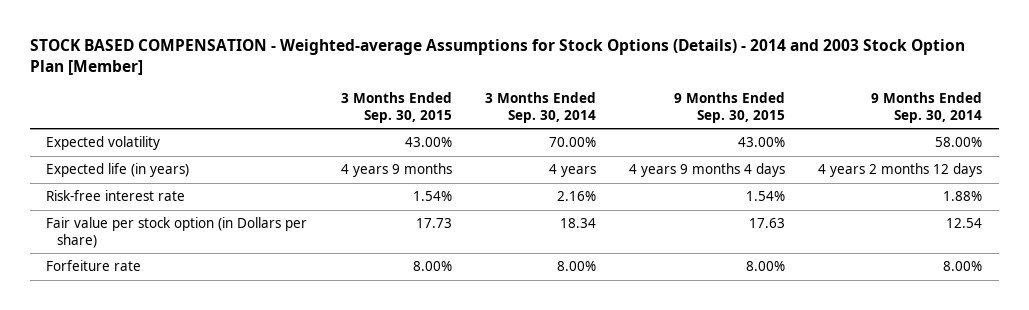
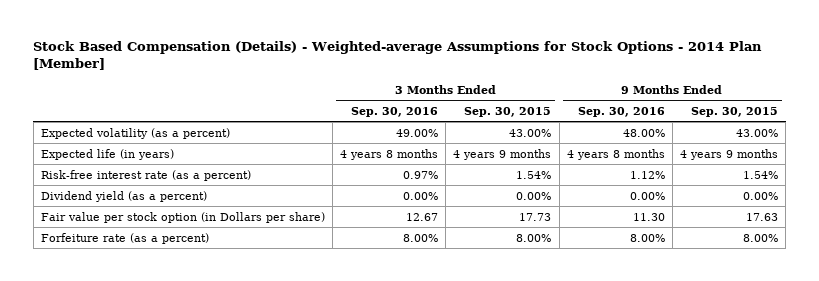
[29,38,965,75] STOCK BASED COMPENSATION - Weighted-average Assumptions for Stock Options (Details) - 2014 and 2003 Stock Option Plan [Member] -> [33,40,763,71] Stock Based Compensation (Details) - Weighted-average Assumptions for Stock Options - 2014 Plan [Member]
[484,92,596,123] 3 Months Ended Sep. 30, 2014 -> none
[871,92,983,123] 9 Months Ended Sep. 30, 2014 -> none
none -> [351,106,439,117] Sep. 30, 2016
none -> [577,106,665,117] Sep. 30, 2016
[46,136,161,151] Expected volatility -> [41,127,231,139] Expected volatility (as a percent)
[629,163,786,178] 4 years 9 months 4 days -> [679,148,778,160] 4 years 9 months
[46,190,186,202] Risk-free interest rate -> [41,169,252,181] Risk-free interest rate (as a percent)
none -> [41,190,208,202] Dividend yield (as a percent)
[46,260,142,272] Forfeiture rate -> [41,232,210,244] Forfeiture rate (as a percent)

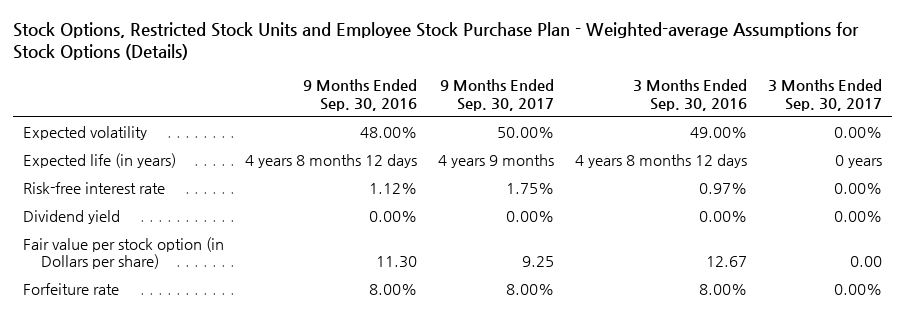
[33,40,763,71] Stock Based Compensation (Details) - Weighted-average Assumptions for Stock Options - 2014 Plan [Member] -> [12,21,859,61] Stock Options, Restricted Stock Units and Employee Stock Purchase Plan - Weighted-average Assumptions for Stock Options (Details)
[464,106,552,117] Sep. 30, 2015 -> none
[690,106,778,117] Sep. 30, 2015 -> none
none -> [440,79,555,111] 9 Months Ended Sep. 30, 2017
none -> [768,79,883,111] 3 Months Ended Sep. 30, 2017
[41,127,231,139] Expected volatility (as a percent) -> [23,125,148,140] Expected volatility
[340,148,439,160] 4 years 8 months -> [575,153,748,168] 4 years 8 months 12 days
[566,148,665,160] 4 years 8 months -> [245,153,418,168] 4 years 8 months 12 days
[41,169,252,181] Risk-free interest rate (as a percent) -> [23,181,166,194] Risk-free interest rate
[41,190,208,202] Dividend yield (as a percent) -> [23,209,121,224] Dividend yield
[41,232,210,244] Forfeiture rate (as a percent) -> [23,282,120,295] Forfeiture rate

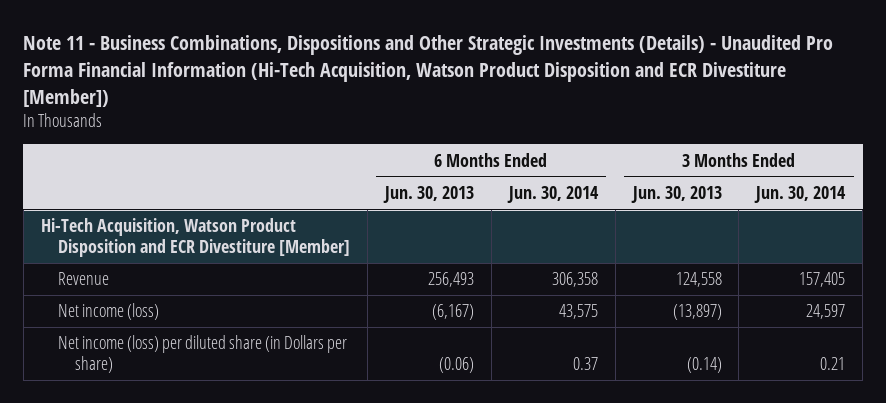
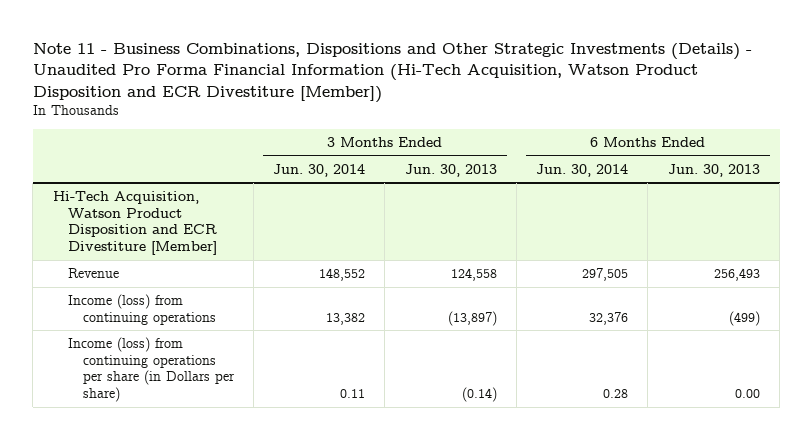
[551,272,598,288] 306,358 -> [582,268,629,282] 297,505
[799,272,846,288] 157,405 -> [319,268,366,282] 148,552
[58,303,160,321] Net income (loss) -> [67,294,216,325] Income (loss) from continuing operations
[431,304,474,321] (6,167) -> [728,310,760,326] (499)
[558,304,598,320] 43,575 -> [589,311,629,325] 32,376
[806,304,846,320] 24,597 -> [326,312,366,325] 13,382
[58,335,348,373] Net income (loss) per diluted share (in Dollars per share) -> [67,337,235,403] Income (loss) from continuing operations per share (in Dollars per share)
[438,356,474,373] (0.06) -> [734,389,760,399] 0.00
[572,356,598,370] 0.37 -> [603,389,629,399] 0.28
[820,356,846,370] 0.21 -> [340,389,366,399] 0.11

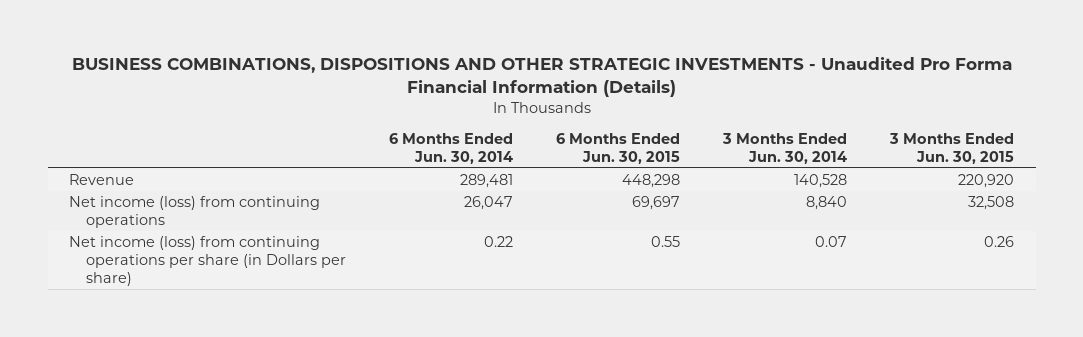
[32,43,752,103] Note 11 - Business Combinations, Dispositions and Other Strategic Investments (Details) - Unaudited Pro Forma Financial Information (Hi-Tech Acquisition, Watson Product Disposition and ECR Divestiture [Member]) -> [71,57,1012,98] BUSINESS COMBINATIONS, DISPOSITIONS AND OTHER STRATEGIC INVESTMENTS - Unaudited Pro Forma Financial Information (Details)
[404,163,497,177] Jun. 30, 2013 -> none
[667,163,760,177] Jun. 30, 2013 -> none
none -> [556,132,681,164] 6 Months Ended Jun. 30, 2015
none -> [889,132,1015,164] 3 Months Ended Jun. 30, 2015
[52,191,217,256] Hi-Tech Acquisition, Watson Product Disposition and ECR Divestiture [Member] -> none
[319,268,366,282] 148,552 -> [794,174,848,189] 140,528
[582,268,629,282] 297,505 -> [459,174,513,189] 289,481
[67,294,216,325] Income (loss) from continuing operations -> [69,196,321,229] Net income (loss) from continuing operations
[326,312,366,325] 13,382 -> [806,196,848,211] 8,840
[589,311,629,325] 32,376 -> [463,196,513,211] 26,047
[67,337,235,403] Income (loss) from continuing operations per share (in Dollars per share) -> [69,236,346,287] Net income (loss) from continuing operations per share (in Dollars per share)
[340,389,366,399] 0.11 -> [815,236,848,248] 0.07
[603,389,629,399] 0.28 -> [483,236,513,248] 0.22

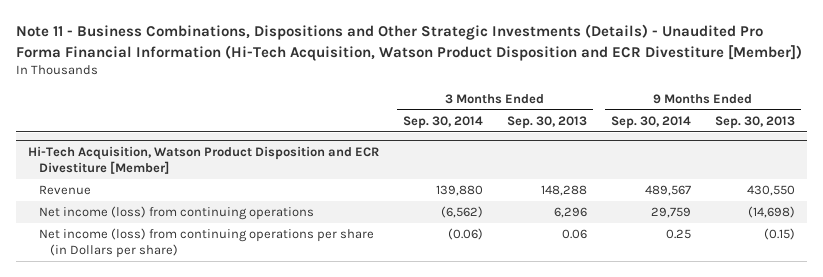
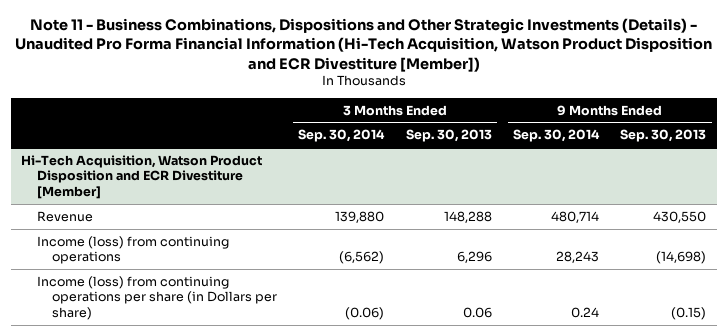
[645,185,692,197] 489,567 -> [551,210,600,223] 480,714
[39,206,315,221] Net income (loss) from continuing operations -> [36,235,229,265] Income (loss) from continuing operations
[651,207,692,219] 29,759 -> [556,251,600,264] 28,243
[39,228,375,259] Net income (loss) from continuing operations per share (in Dollars per share) -> [36,275,278,321] Income (loss) from continuing operations per share (in Dollars per share)
[666,229,692,240] 0.25 -> [571,307,600,319] 0.24

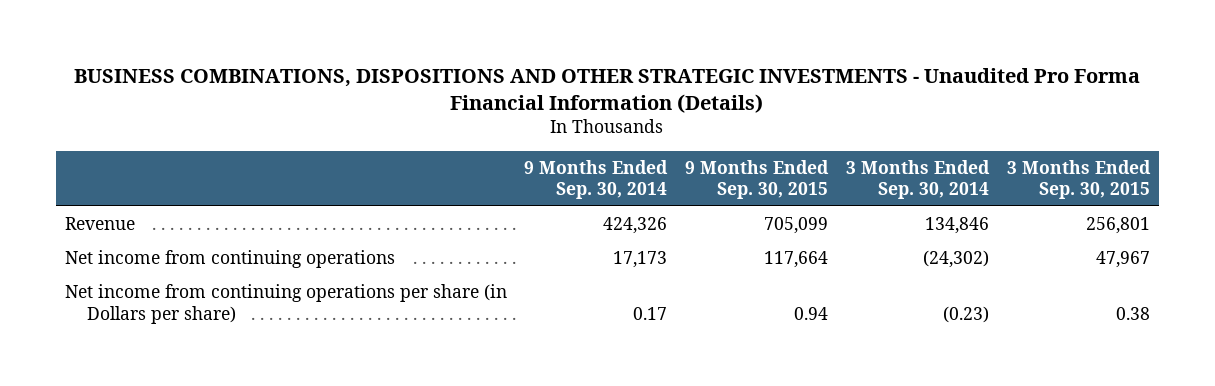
[14,17,712,72] Note 11 - Business Combinations, Dispositions and Other Strategic Investments (Details) - Unaudited Pro Forma Financial Information (Hi-Tech Acquisition, Watson Product Disposition and ECR Divestiture [Member]) -> [74,67,1141,113] BUSINESS COMBINATIONS, DISPOSITIONS AND OTHER STRATEGIC INVESTMENTS - Unaudited Pro Forma Financial Information (Details)
[405,129,492,143] Sep. 30, 2013 -> none
[620,129,707,143] Sep. 30, 2013 -> none
none -> [685,159,830,200] 9 Months Ended Sep. 30, 2015
none -> [1006,159,1151,200] 3 Months Ended Sep. 30, 2015
[21,154,263,200] Hi-Tech Acquisition, Watson Product Disposition and ECR Divestiture [Member] -> none
[335,210,385,223] 139,880 -> [925,217,990,235] 134,846
[551,210,600,223] 480,714 -> [603,217,668,235] 424,326
[36,235,229,265] Income (loss) from continuing operations -> [64,250,395,269] Net income from continuing operations
[339,251,385,265] (6,562) -> [923,250,990,269] (24,302)
[556,251,600,264] 28,243 -> [613,251,668,269] 17,173
[36,275,278,321] Income (loss) from continuing operations per share (in Dollars per share) -> [64,284,507,324] Net income from continuing operations per share (in Dollars per share)
[345,307,385,321] (0.06) -> [943,305,990,323] (0.23)
[571,307,600,319] 0.24 -> [633,306,668,320] 0.17

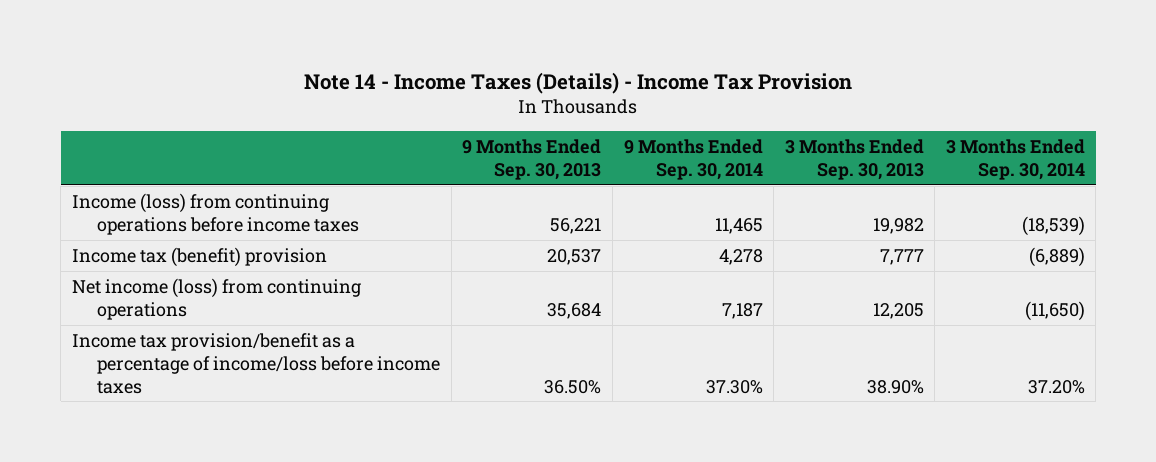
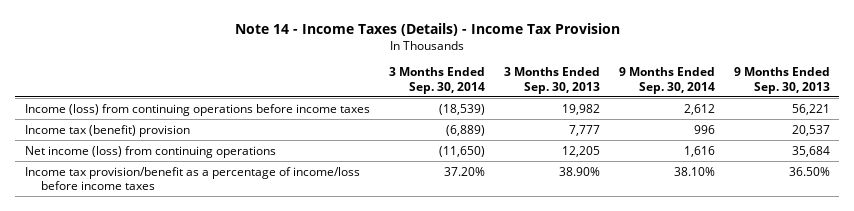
[714,217,763,234] 11,465 -> [683,103,715,115] 2,612
[718,248,763,265] 4,278 -> [693,124,715,134] 996
[721,302,763,319] 7,187 -> [683,145,715,157] 1,616
[705,379,763,394] 37.30% -> [673,166,715,176] 38.10%

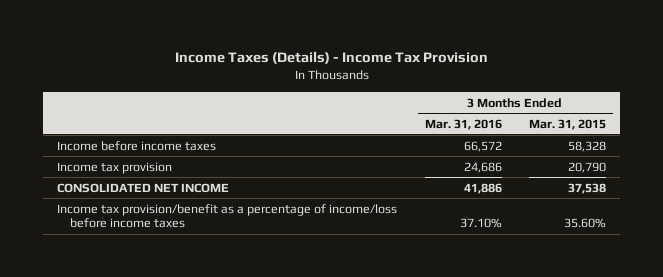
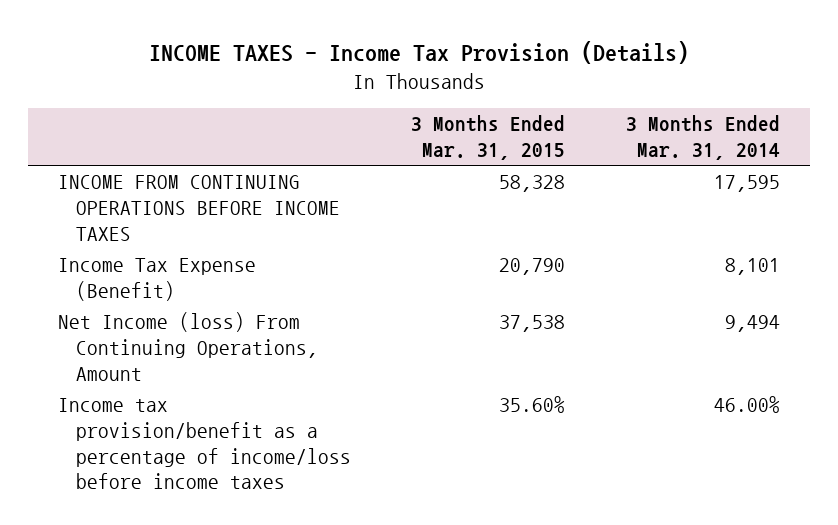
[174,51,488,65] Income Taxes (Details) - Income Tax Provision -> [148,40,689,64] INCOME TAXES - Income Tax Provision (Details)
[424,118,502,130] Mar. 31, 2016 -> none
none -> [625,115,780,161] 3 Months Ended Mar. 31, 2014
[56,140,216,151] Income before income taxes -> [57,175,341,241] INCOME FROM CONTINUING OPERATIONS BEFORE INCOME TAXES
[56,161,172,174] Income tax provision -> [57,258,256,301] Income Tax Expense (Benefit)
[56,182,229,193] CONSOLIDATED NET INCOME -> [57,312,319,381] Net Income (loss) From Continuing Operations, Amount

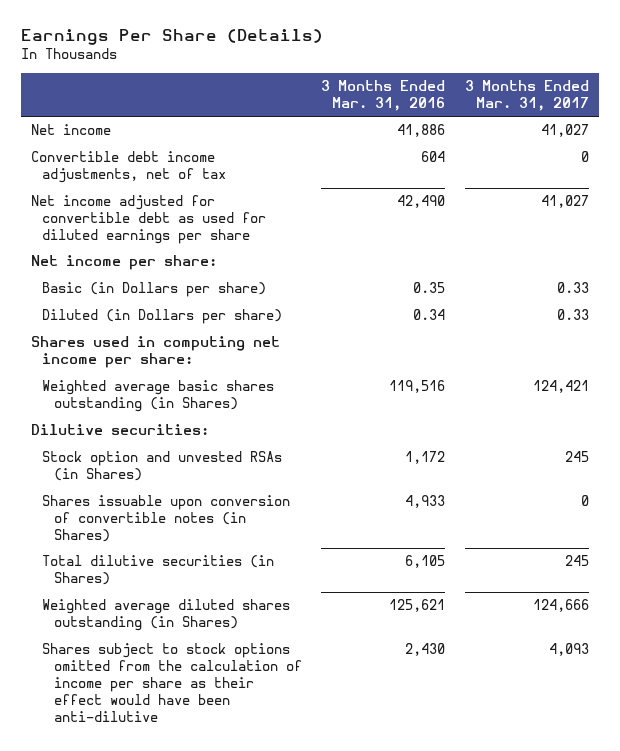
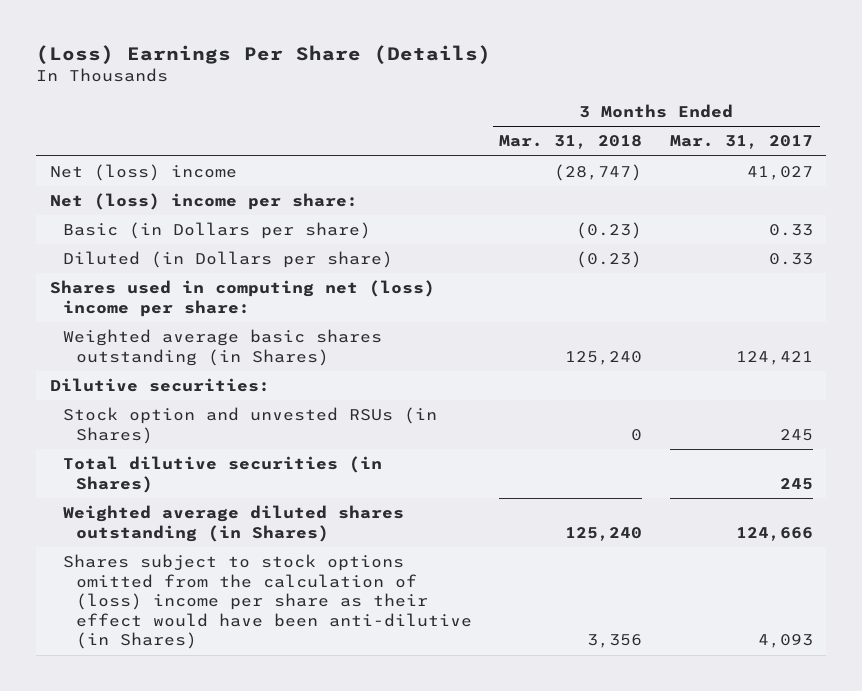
[20,29,323,46] Earnings Per Share (Details) -> [35,45,491,65] (Loss) Earnings Per Share (Details)
[321,80,446,112] 3 Months Ended Mar. 31, 2016 -> none
none -> [499,135,643,150] Mar. 31, 2018
[30,151,227,184] Convertible debt income adjustments, net of tax -> none
[30,195,267,245] Net income adjusted for convertible debt as used for diluted earnings per share -> none
[30,124,111,136] Net income -> [49,164,237,182] Net (loss) income
[30,255,217,271] Net income per share: -> [49,193,358,211] Net (loss) income per share:
[30,336,280,369] Shares used in computing net income per share: -> [49,280,435,317] Shares used in computing net (loss) income per share:
[42,495,291,543] Shares issuable upon conversion of convertible notes (in Shares) -> none
[42,451,283,482] Stock option and unvested RSAs (in Shares) -> [62,407,437,444] Stock option and unvested RSUs (in Shares)
[42,643,302,723] Shares subject to stock options omitted from the calculation of income per share as their effect would have been anti-dilutive -> [62,554,473,650] Shares subject to stock options omitted from the calculation of (loss) income per share as their effect would have been anti-dilutive (in Shares)

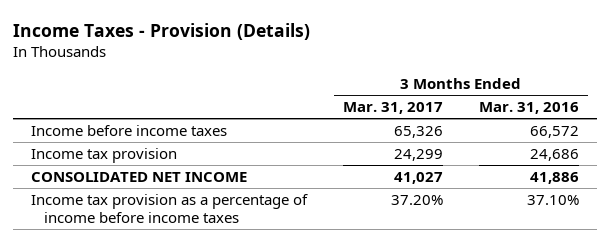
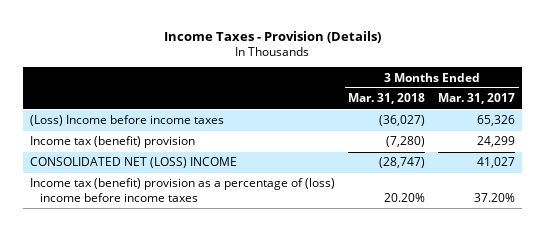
[479,101,580,114] Mar. 31, 2016 -> none
none -> [347,93,425,105] Mar. 31, 2018
[31,124,228,136] Income before income taxes -> [29,115,224,127] (Loss) Income before income taxes
[31,147,178,163] Income tax provision -> [29,136,195,149] Income tax (benefit) provision
[31,171,248,182] CONSOLIDATED NET INCOME -> [29,157,237,169] CONSOLIDATED NET (LOSS) INCOME
[31,193,309,223] Income tax provision as a percentage of income before income taxes -> [29,178,335,202] Income tax (benefit) provision as a percentage of (loss) income before income taxes

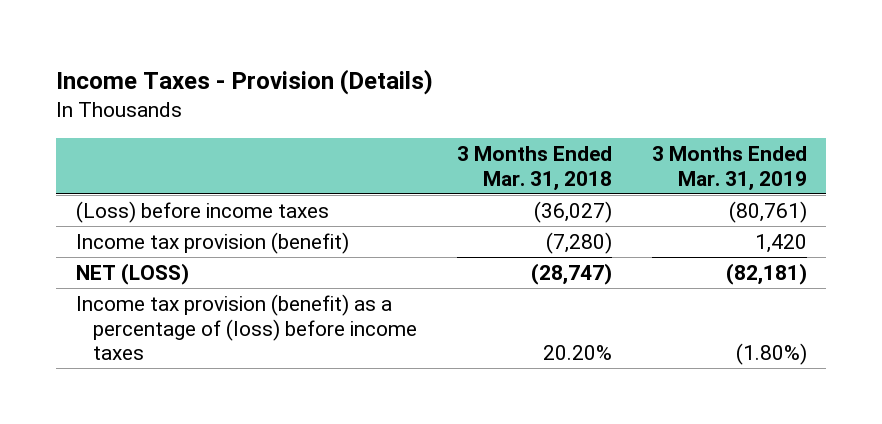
[438,93,516,105] Mar. 31, 2017 -> none
none -> [651,146,807,191] 3 Months Ended Mar. 31, 2019
[29,115,224,127] (Loss) Income before income taxes -> [75,200,329,223] (Loss) before income taxes
[29,136,195,149] Income tax (benefit) provision -> [75,231,349,254] Income tax provision (benefit)
[29,157,237,169] CONSOLIDATED NET (LOSS) INCOME -> [75,262,189,285] NET (LOSS)
[29,178,335,202] Income tax (benefit) provision as a percentage of (loss) income before income taxes -> [75,293,417,361] Income tax provision (benefit) as a percentage of (loss) before income taxes

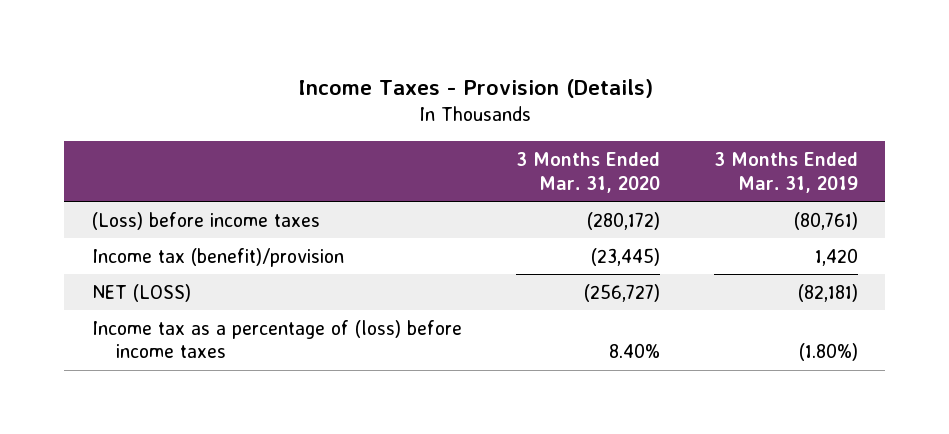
[456,146,612,191] 3 Months Ended Mar. 31, 2018 -> none
none -> [515,152,660,193] 3 Months Ended Mar. 31, 2020
[75,231,349,254] Income tax provision (benefit) -> [91,247,344,267] Income tax (benefit)/provision
[75,293,417,361] Income tax provision (benefit) as a percentage of (loss) before income taxes -> [91,319,462,359] Income tax as a percentage of (loss) before income taxes

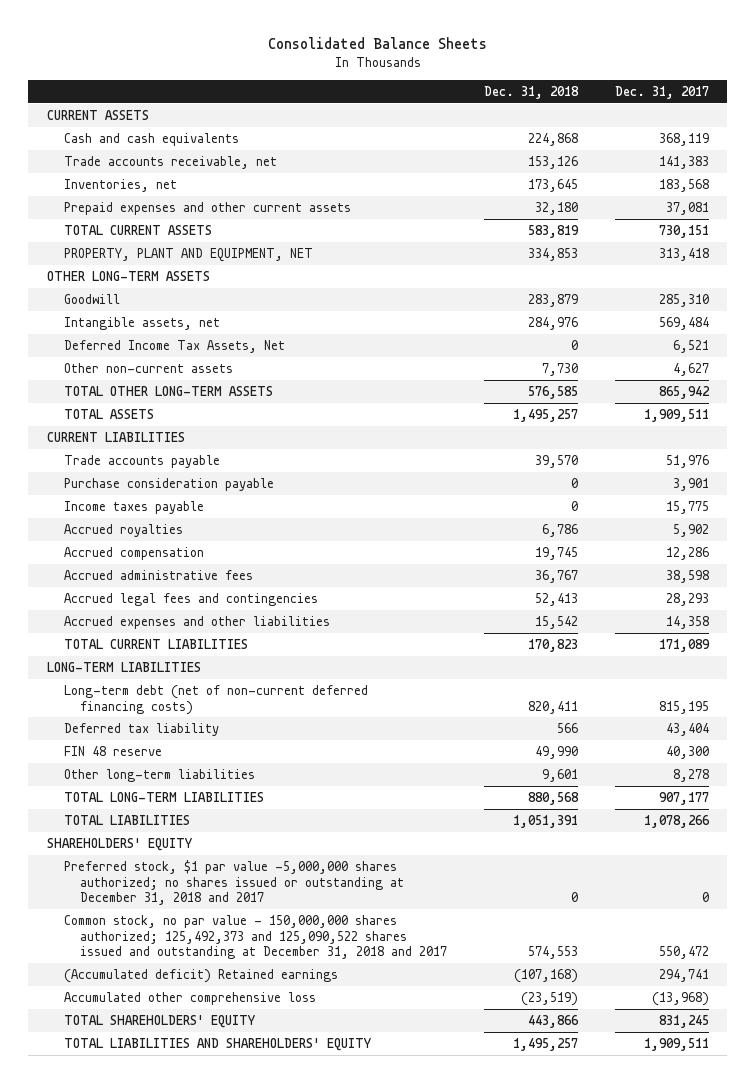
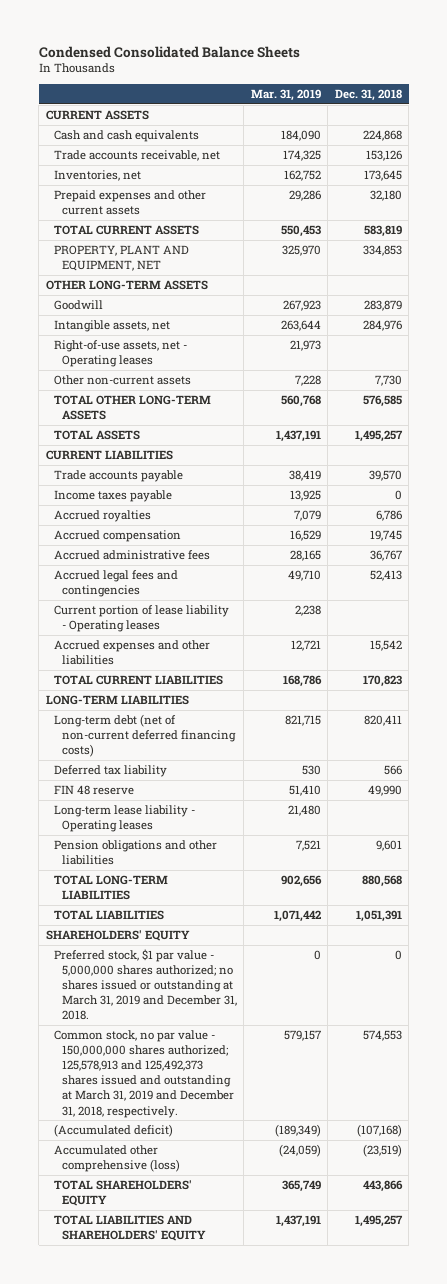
[267,36,487,49] Consolidated Balance Sheets -> [38,45,300,58] Condensed Consolidated Balance Sheets
[614,86,709,100] Dec. 31, 2017 -> none
none -> [250,89,321,102] Mar. 31, 2019
[63,340,285,354] Deferred Income Tax Assets, Net -> none
none -> [53,340,187,368] Right-of-use assets, net - Operating leases
[63,478,274,492] Purchase consideration payable -> none
none -> [53,605,229,633] Current portion of lease liability - Operating leases
none -> [53,805,195,833] Long-term lease liability - Operating leases
[63,769,255,783] Other long-term liabilities -> [53,840,217,866] Pension obligations and other liabilities
[63,860,405,906] Preferred stock, $1 par value -5,000,000 shares authorized; no shares issued or outstanding at December 31, 2018 and 2017 -> [53,949,238,1021] Preferred stock, $1 par value - 5,000,000 shares authorized; no shares issued or outstanding at March 31, 2019 and December 31, 2018.
[63,915,448,960] Common stock, no par value - 150,000,000 shares authorized; 125,492,373 and 125,090,522 shares issued and outstanding at December 31, 2018 and 2017 -> [53,1030,235,1118] Common stock, no par value - 150,000,000 shares authorized; 125,578,913 and 125,492,373 shares issued and outstanding at March 31, 2019 and December 31, 2018, respectively.
[63,969,338,984] (Accumulated deficit) Retained earnings -> [53,1124,173,1138] (Accumulated deficit)
[63,992,316,1006] Accumulated other comprehensive loss -> [53,1145,181,1173] Accumulated other comprehensive (loss)

